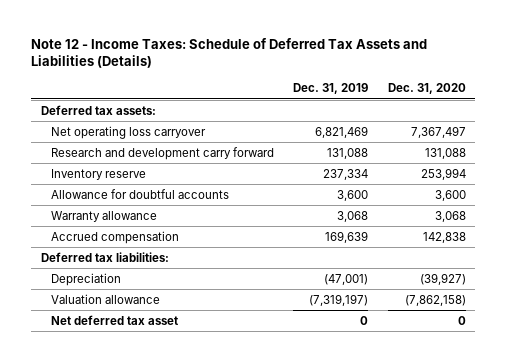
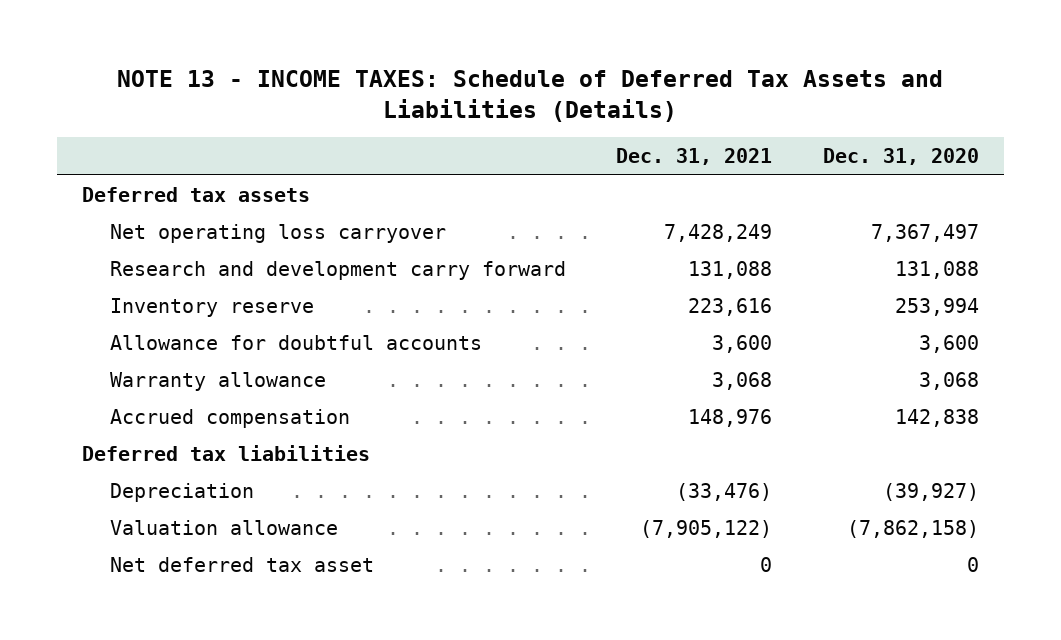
[31,37,428,69] Note 12 - Income Taxes: Schedule of Deferred Tax Assets and Liabilities (Details) -> [117,70,944,122] NOTE 13 - INCOME TAXES: Schedule of Deferred Tax Assets and Liabilities (Details)
[293,83,369,95] Dec. 31, 2019 -> none
none -> [616,148,773,166] Dec. 31, 2021
[40,104,156,115] Deferred tax assets: -> [81,186,310,202] Deferred tax assets
[40,251,169,262] Deferred tax liabilities: -> [81,444,370,461] Deferred tax liabilities

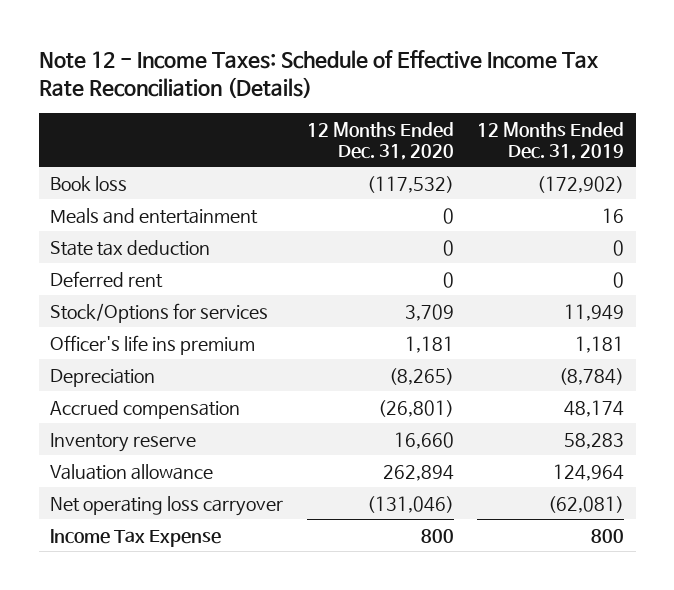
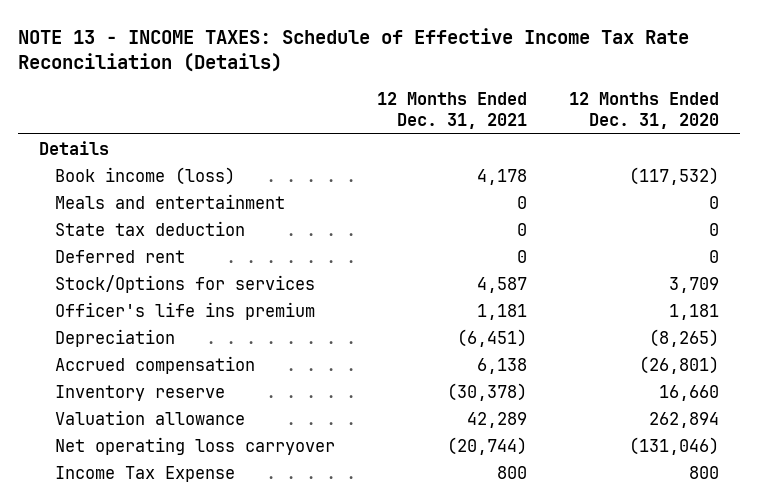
[38,49,599,98] Note 12 - Income Taxes: Schedule of Effective Income Tax Rate Reconciliation (Details) -> [17,27,689,73] NOTE 13 - INCOME TAXES: Schedule of Effective Income Tax Rate Reconciliation (Details)
[477,121,625,160] 12 Months Ended Dec. 31, 2019 -> none
none -> [376,92,527,129] 12 Months Ended Dec. 31, 2021
none -> [39,140,110,155] Details
[50,175,128,191] Book loss -> [54,166,235,185] Book income (loss)

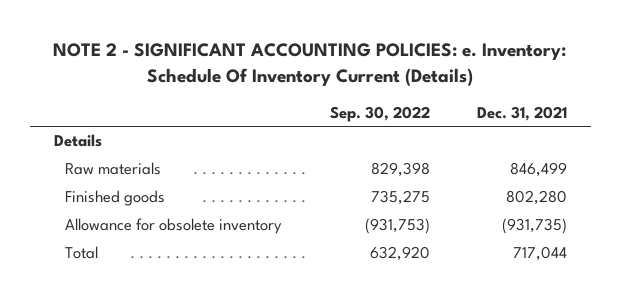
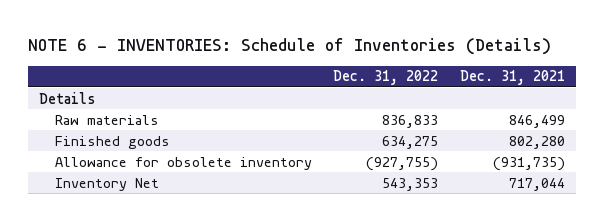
[53,42,567,86] NOTE 2 - SIGNIFICANT ACCOUNTING POLICIES: e. Inventory: Schedule Of Inventory Current (Details) -> [28,37,552,55] NOTE 6 - INVENTORIES: Schedule of Inventories (Details)
[329,105,430,122] Sep. 30, 2022 -> none
none -> [333,70,439,86] Dec. 31, 2022
[65,246,99,260] Total -> [54,177,159,191] Inventory Net

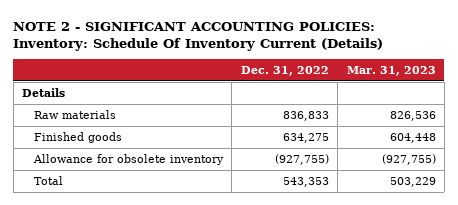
[28,37,552,55] NOTE 6 - INVENTORIES: Schedule of Inventories (Details) -> [13,21,384,51] NOTE 2 - SIGNIFICANT ACCOUNTING POLICIES: Inventory: Schedule Of Inventory Current (Details)
[459,70,565,86] Dec. 31, 2021 -> none
none -> [346,66,436,77] Mar. 31, 2023
[54,177,159,191] Inventory Net -> [34,176,64,186] Total

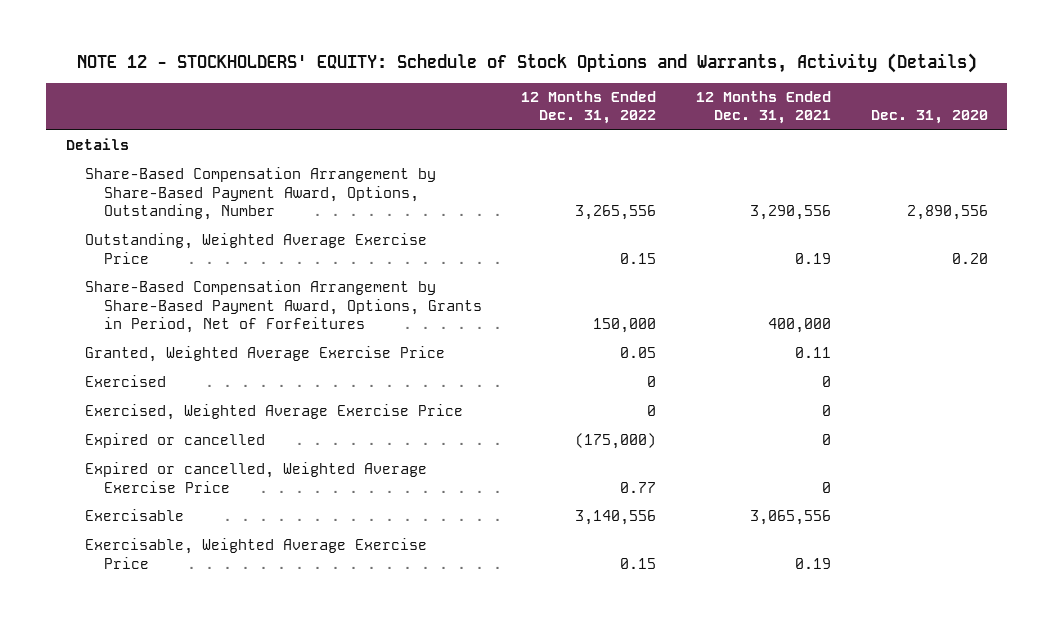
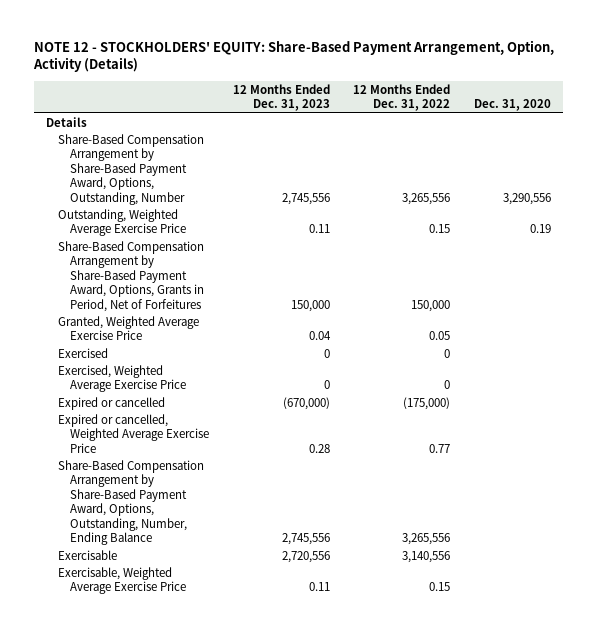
[76,53,977,74] NOTE 12 - STOCKHOLDERS' EQUITY: Schedule of Stock Options and Warrants, Activity (Details) -> [33,39,555,73] NOTE 12 - STOCKHOLDERS' EQUITY: Share-Based Payment Arrangement, Option, Activity (Details)
[695,91,831,125] 12 Months Ended Dec. 31, 2021 -> none
none -> [232,83,330,112] 12 Months Ended Dec. 31, 2023
[906,205,988,221] 2,890,556 -> [502,192,551,205] 3,290,556
[951,252,988,264] 0.20 -> [529,224,551,234] 0.19
none -> [58,459,205,546] Share-Based Compensation Arrangement by Share-Based Payment Award, Options, Outstanding, Number, Ending Balance

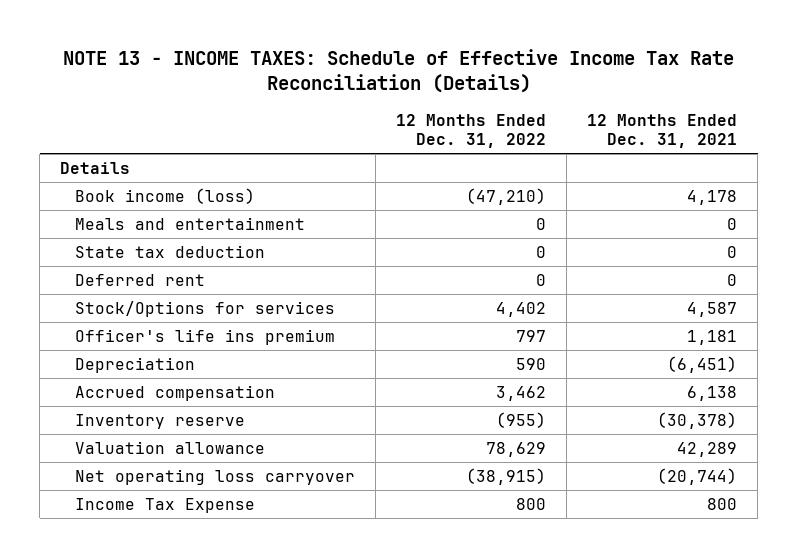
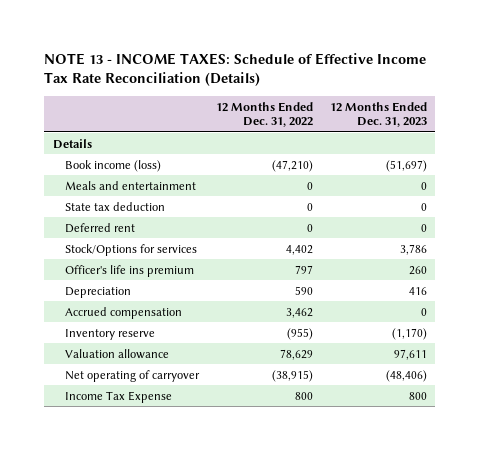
[587,114,738,149] 12 Months Ended Dec. 31, 2021 -> none
none -> [329,101,427,128] 12 Months Ended Dec. 31, 2023
[75,468,356,485] Net operating loss carryover -> [64,369,200,382] Net operating of carryover

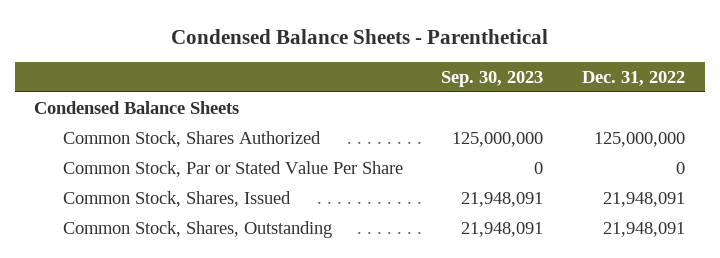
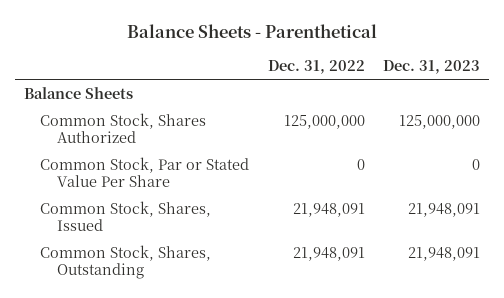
[170,28,548,44] Condensed Balance Sheets - Parenthetical -> [127,23,378,38] Balance Sheets - Parenthetical
[441,70,544,87] Sep. 30, 2023 -> none
none -> [382,59,480,74] Dec. 31, 2023
[34,100,240,114] Condensed Balance Sheets -> [24,86,134,99] Balance Sheets

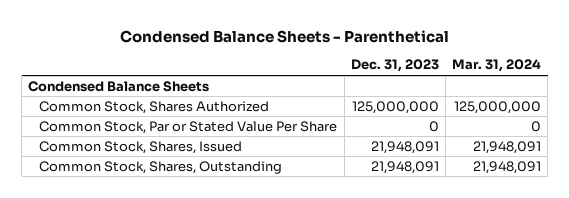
[127,23,378,38] Balance Sheets - Parenthetical -> [119,29,449,43] Condensed Balance Sheets - Parenthetical
[267,59,365,74] Dec. 31, 2022 -> none
none -> [452,59,542,73] Mar. 31, 2024
[24,86,134,99] Balance Sheets -> [28,80,210,92] Condensed Balance Sheets

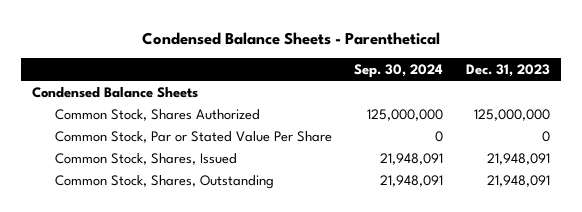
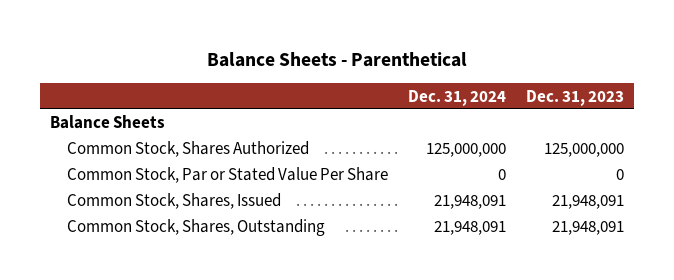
[142,31,441,45] Condensed Balance Sheets - Parenthetical -> [206,52,467,68] Balance Sheets - Parenthetical
[354,64,444,79] Sep. 30, 2024 -> none
none -> [408,89,507,106] Dec. 31, 2024
[32,86,199,98] Condensed Balance Sheets -> [49,115,165,130] Balance Sheets

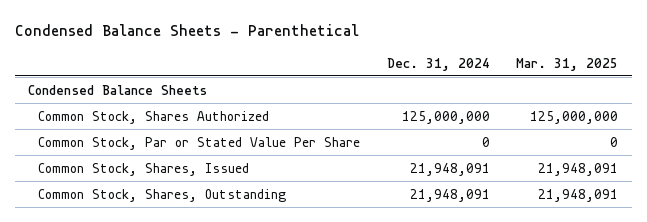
[206,52,467,68] Balance Sheets - Parenthetical -> [15,24,360,37] Condensed Balance Sheets - Parenthetical
[526,89,625,106] Dec. 31, 2023 -> none
none -> [516,57,619,71] Mar. 31, 2025
[49,115,165,130] Balance Sheets -> [28,84,208,95] Condensed Balance Sheets

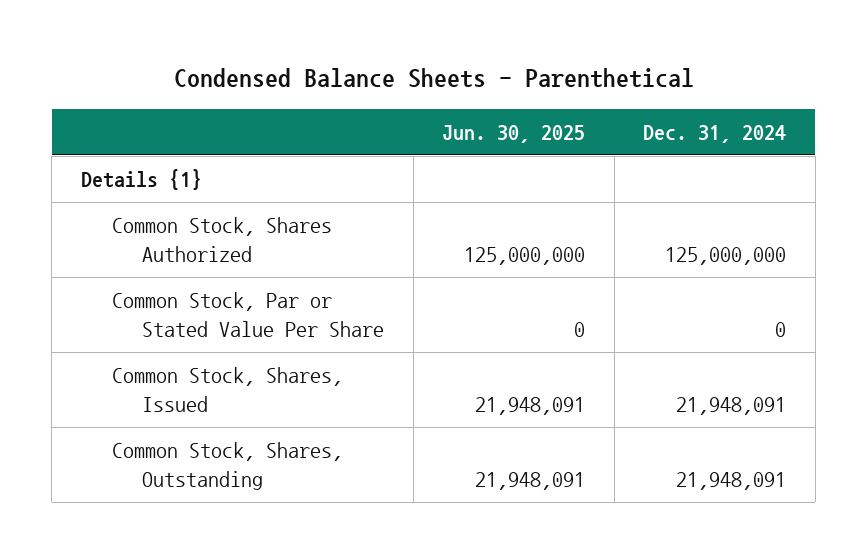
[516,57,619,71] Mar. 31, 2025 -> none
none -> [442,124,586,143] Jun. 30, 2025
[28,84,208,95] Condensed Balance Sheets -> [80,169,202,191] Details {1}

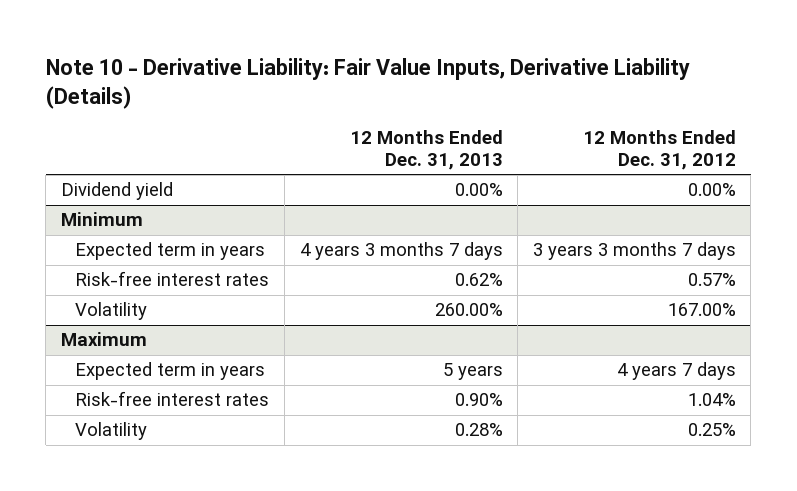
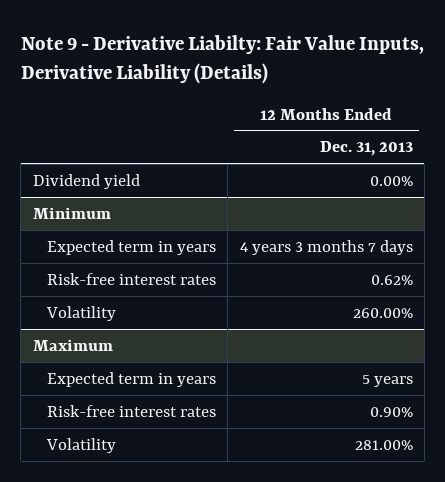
[45,57,690,109] Note 10 - Derivative Liability: Fair Value Inputs, Derivative Liability (Details) -> [20,35,424,85] Note 9 - Derivative Liabilty: Fair Value Inputs, Derivative Liability (Details)
[582,130,736,170] 12 Months Ended Dec. 31, 2012 -> none
[454,423,503,437] 0.28% -> [354,439,413,450] 281.00%

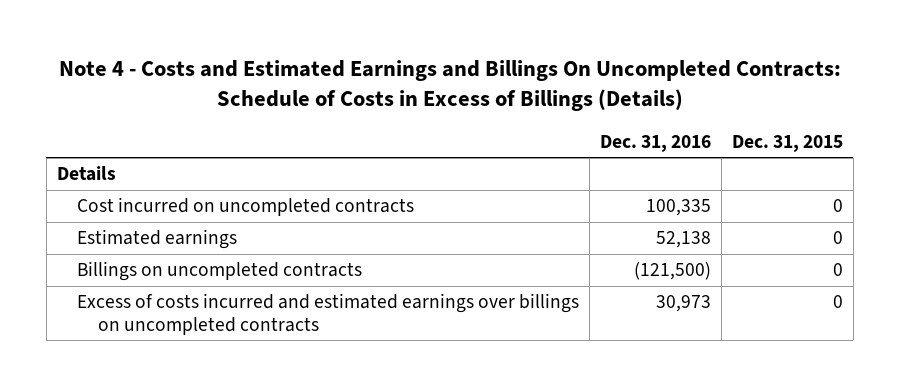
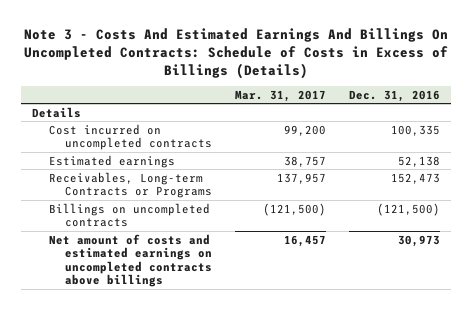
[58,60,841,112] Note 4 - Costs and Estimated Earnings and Billings On Uncompleted Contracts: Schedule of Costs in Excess of Billings (Details) -> [23,27,448,79] Note 3 - Costs And Estimated Earnings And Billings On Uncompleted Contracts: Schedule of Costs in Excess of Billings (Details)
[732,134,844,152] Dec. 31, 2015 -> none
none -> [234,89,326,102] Mar. 31, 2017
none -> [48,171,212,199] Receivables, Long-term Contracts or Programs
[77,293,580,335] Excess of costs incurred and estimated earnings over billings on uncompleted contracts -> [48,233,212,288] Net amount of costs and estimated earnings on uncompleted contracts above billings

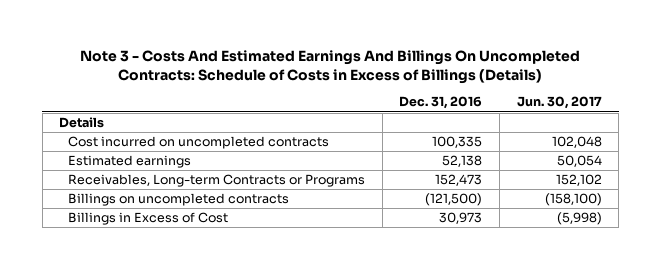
[234,89,326,102] Mar. 31, 2017 -> none
none -> [516,96,602,110] Jun. 30, 2017
[48,233,212,288] Net amount of costs and estimated earnings on uncompleted contracts above billings -> [68,212,229,226] Billings in Excess of Cost

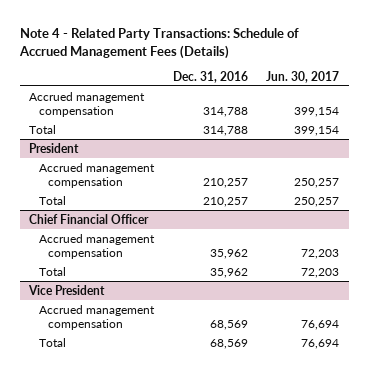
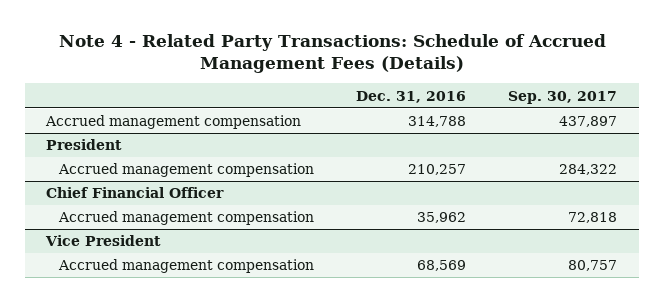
[266,70,340,83] Jun. 30, 2017 -> none
none -> [508,90,618,104] Sep. 30, 2017
[29,124,57,134] Total -> none
[38,195,66,205] Total -> none
[38,266,66,276] Total -> none
[38,337,66,347] Total -> none

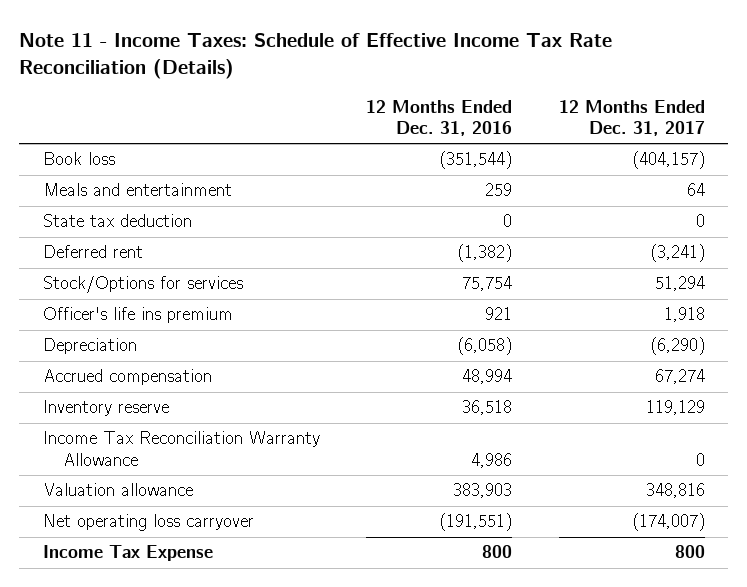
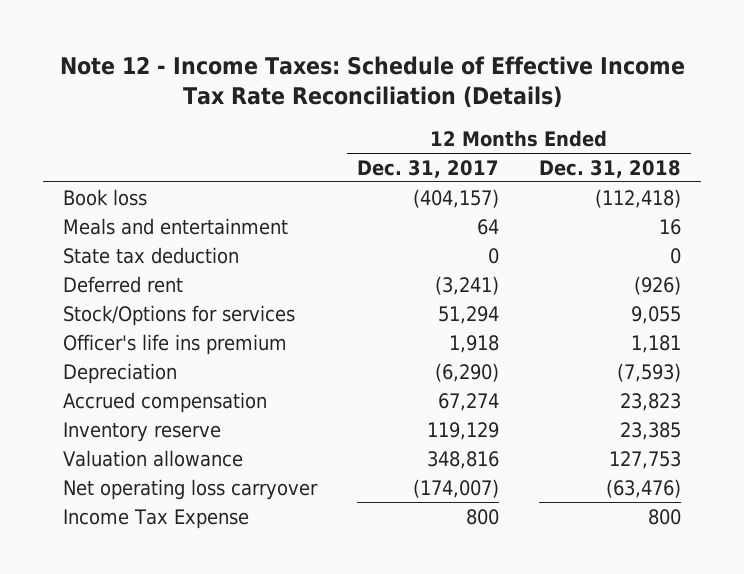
[19,32,613,80] Note 11 - Income Taxes: Schedule of Effective Income Tax Rate Reconciliation (Details) -> [59,55,685,109] Note 12 - Income Taxes: Schedule of Effective Income Tax Rate Reconciliation (Details)
[366,99,513,137] 12 Months Ended Dec. 31, 2016 -> none
none -> [538,159,681,178] Dec. 31, 2018
[42,431,320,466] Income Tax Reconciliation Warranty Allowance -> none

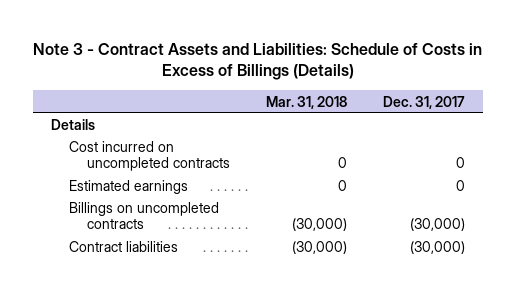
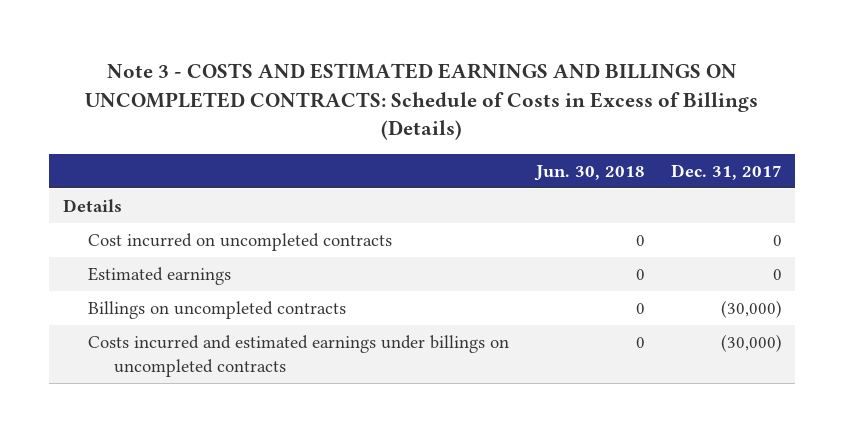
[33,42,483,81] Note 3 - Contract Assets and Liabilities: Schedule of Costs in Excess of Billings (Details) -> [85,62,759,141] Note 3 - COSTS AND ESTIMATED EARNINGS AND BILLINGS ON UNCOMPLETED CONTRACTS: Schedule of Costs in Excess of Billings (Details)
[266,95,348,109] Mar. 31, 2018 -> none
none -> [533,164,645,181] Jun. 30, 2018
[69,241,179,253] Contract liabilities -> none
none -> [88,334,510,377] Costs incurred and estimated earnings under billings on uncompleted contracts

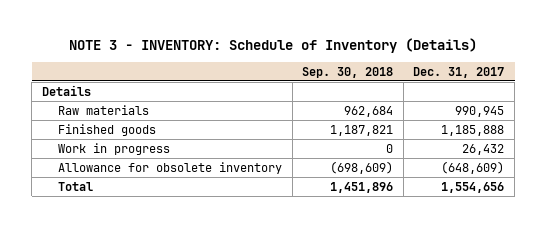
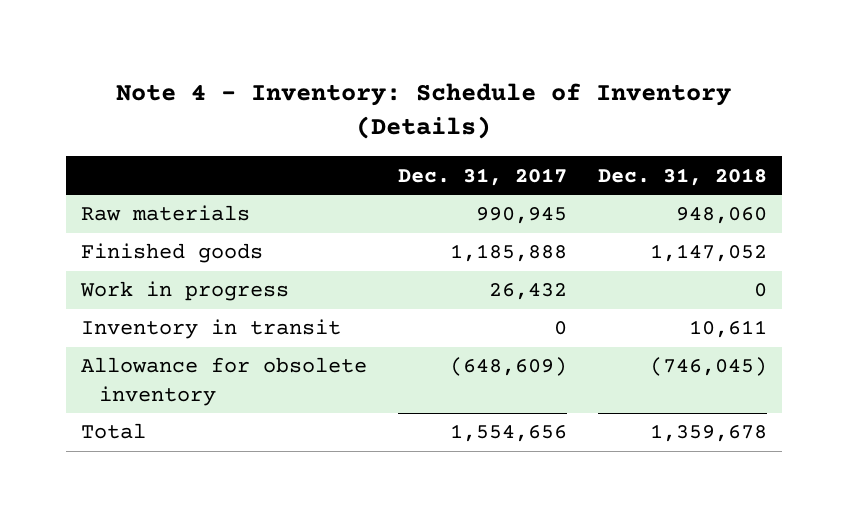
[69,38,478,54] NOTE 3 - INVENTORY: Schedule of Inventory (Details) -> [115,82,731,140] Note 4 - Inventory: Schedule of Inventory (Details)
[302,66,394,78] Sep. 30, 2018 -> none
none -> [597,167,767,186] Dec. 31, 2018
[41,84,91,96] Details -> none
none -> [81,319,342,340] Inventory in transit

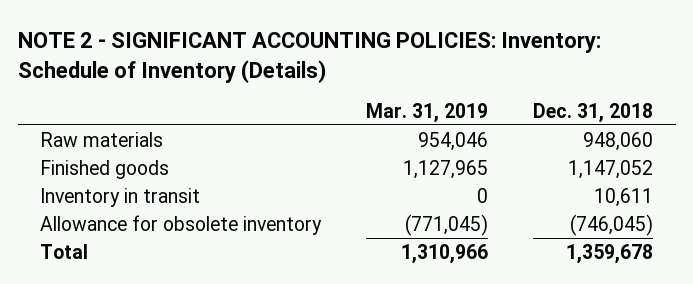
[115,82,731,140] Note 4 - Inventory: Schedule of Inventory (Details) -> [17,31,601,83] NOTE 2 - SIGNIFICANT ACCOUNTING POLICIES: Inventory: Schedule of Inventory (Details)
[397,167,567,186] Dec. 31, 2017 -> none
none -> [366,102,489,123] Mar. 31, 2019
[80,281,290,302] Work in progress -> none

